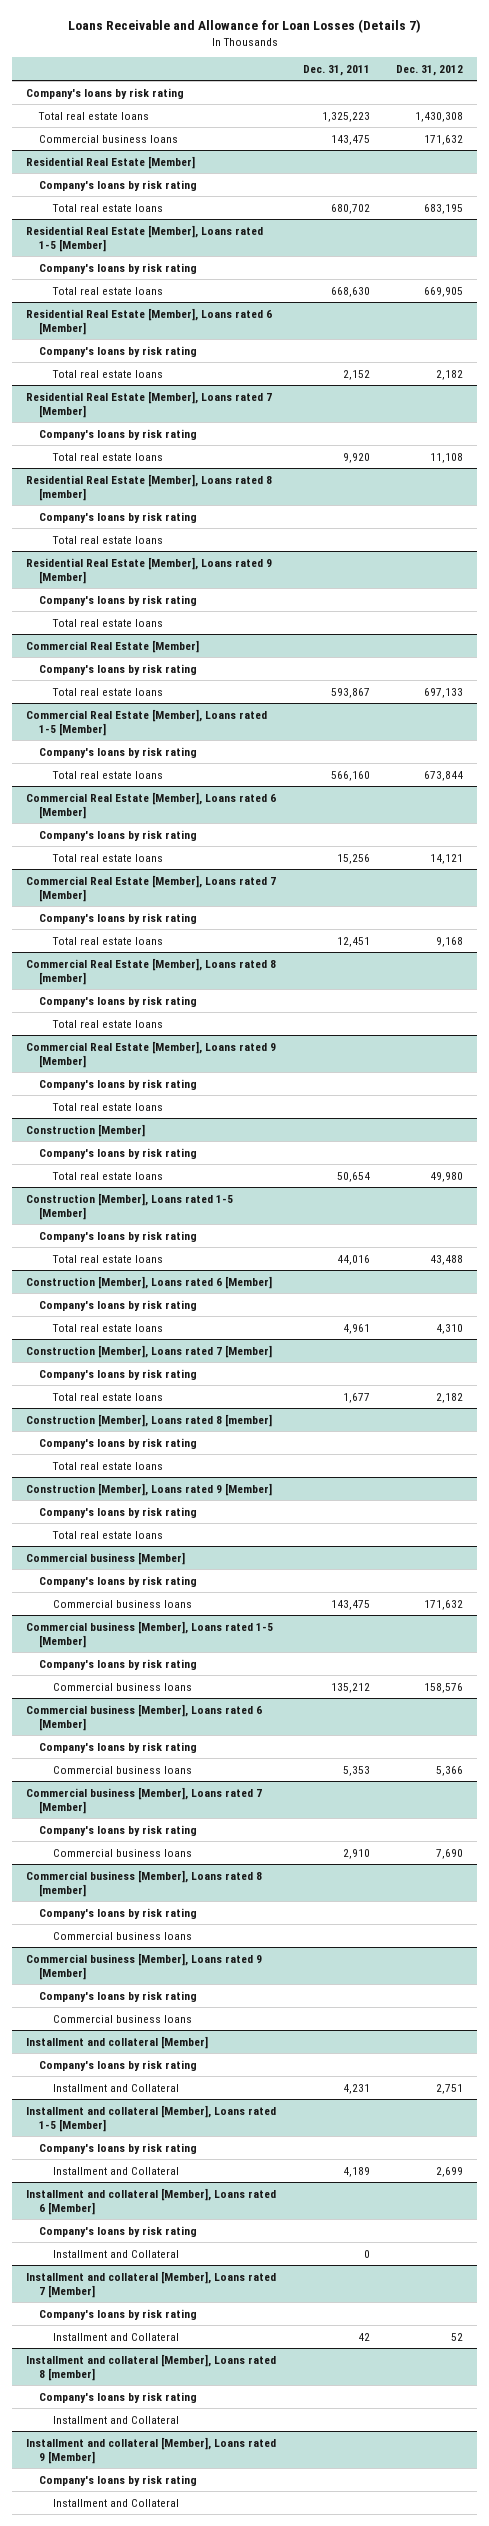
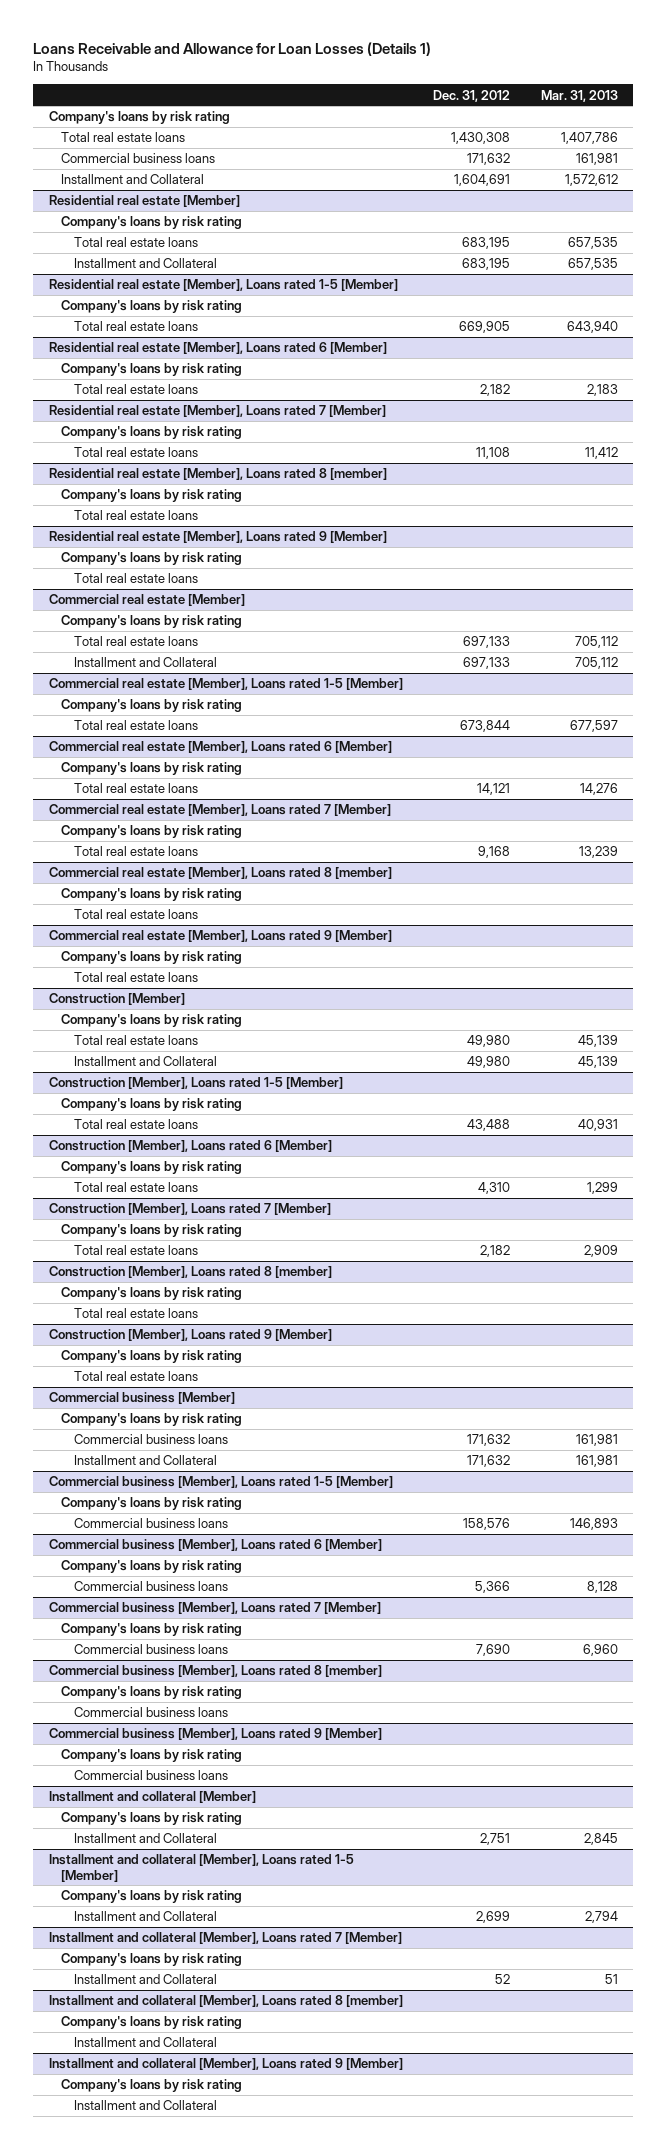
[67,19,421,34] Loans Receivable and Allowance for Loan Losses (Details 7) -> [33,41,432,56] Loans Receivable and Allowance for Loan Losses (Details 1)
[302,64,370,76] Dec. 31, 2011 -> none
none -> [540,89,618,102] Mar. 31, 2013
none -> [61,174,205,185] Installment and Collateral
[25,155,195,169] Residential Real Estate [Member] -> [48,195,240,208] Residential real estate [Member]
none -> [74,258,218,269] Installment and Collateral
[25,224,263,252] Residential Real Estate [Member], Loans rated 1-5 [Member] -> [48,279,398,292] Residential real estate [Member], Loans rated 1-5 [Member]
[25,307,272,335] Residential Real Estate [Member], Loans rated 6 [Member] -> [48,342,387,355] Residential real estate [Member], Loans rated 6 [Member]
[25,390,272,418] Residential Real Estate [Member], Loans rated 7 [Member] -> [48,405,386,418] Residential real estate [Member], Loans rated 7 [Member]
[25,473,272,501] Residential Real Estate [Member], Loans rated 8 [member] -> [48,468,387,481] Residential real estate [Member], Loans rated 8 [member]
[25,556,272,584] Residential Real Estate [Member], Loans rated 9 [Member] -> [48,531,387,544] Residential real estate [Member], Loans rated 9 [Member]
[25,639,199,653] Commercial Real Estate [Member] -> [48,594,245,607] Commercial real estate [Member]
none -> [74,657,218,668] Installment and Collateral
[25,708,267,736] Commercial Real Estate [Member], Loans rated 1-5 [Member] -> [48,678,403,691] Commercial real estate [Member], Loans rated 1-5 [Member]
[25,791,276,819] Commercial Real Estate [Member], Loans rated 6 [Member] -> [48,741,392,754] Commercial real estate [Member], Loans rated 6 [Member]
[25,874,276,902] Commercial Real Estate [Member], Loans rated 7 [Member] -> [48,804,391,817] Commercial real estate [Member], Loans rated 7 [Member]
[25,957,276,985] Commercial Real Estate [Member], Loans rated 8 [member] -> [48,867,392,880] Commercial real estate [Member], Loans rated 8 [member]
[25,1040,276,1068] Commercial Real Estate [Member], Loans rated 9 [Member] -> [48,930,392,943] Commercial real estate [Member], Loans rated 9 [Member]
none -> [74,1056,218,1067] Installment and Collateral
none -> [74,1455,218,1466] Installment and Collateral
[25,2187,276,2215] Installment and collateral [Member], Loans rated 6 [Member] -> none
[39,2225,198,2237] Company's loans by risk rating -> none
[52,2249,179,2258] Installment and Collateral -> none

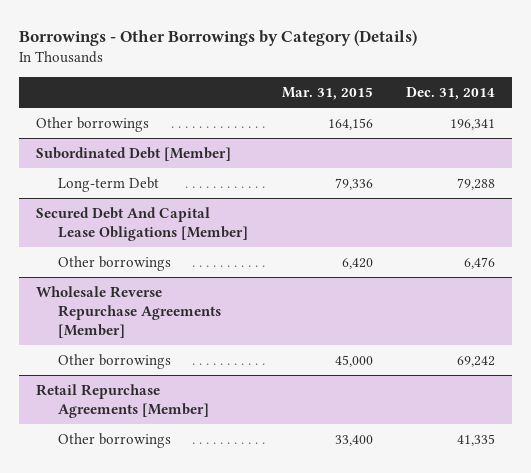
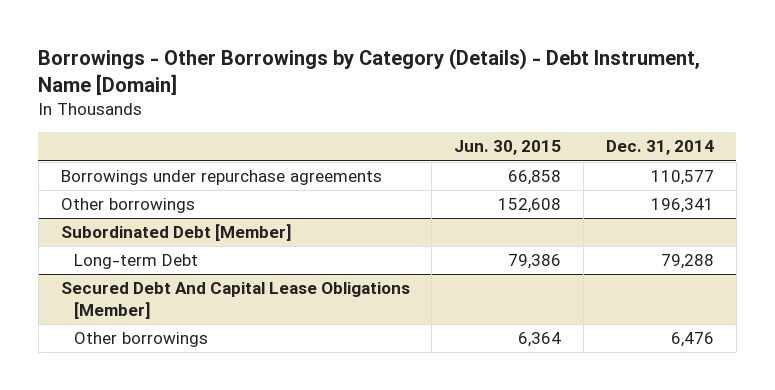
[19,30,418,47] Borrowings - Other Borrowings by Category (Details) -> [38,47,701,95] Borrowings - Other Borrowings by Category (Details) - Debt Instrument, Name [Domain]
[281,87,373,101] Mar. 31, 2015 -> none
none -> [454,140,562,156] Jun. 30, 2015
none -> [60,170,382,186] Borrowings under repurchase agreements
[35,285,222,339] Wholesale Reverse Repurchase Agreements [Member] -> none
[58,353,172,369] Other borrowings -> none
[35,383,210,419] Retail Repurchase Agreements [Member] -> none
[58,432,172,448] Other borrowings -> none

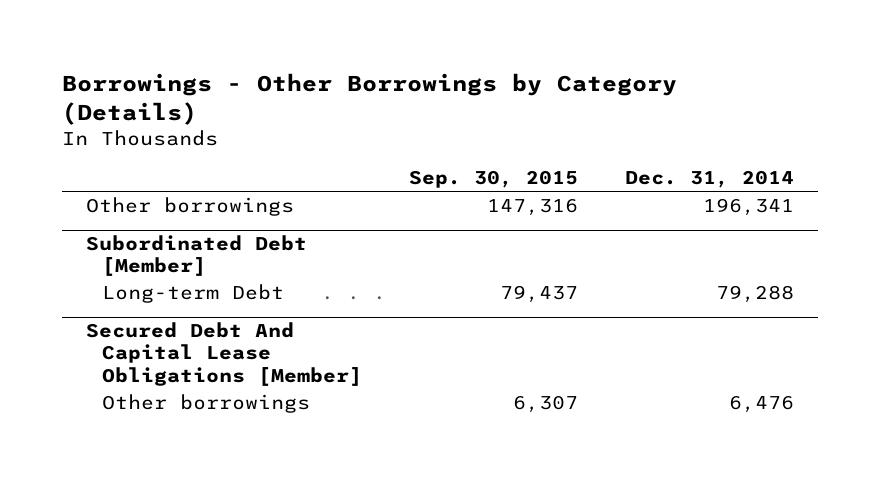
[38,47,701,95] Borrowings - Other Borrowings by Category (Details) - Debt Instrument, Name [Domain] -> [62,73,678,126] Borrowings - Other Borrowings by Category (Details)
[454,140,562,156] Jun. 30, 2015 -> none
none -> [409,170,579,189] Sep. 30, 2015
[60,170,382,186] Borrowings under repurchase agreements -> none

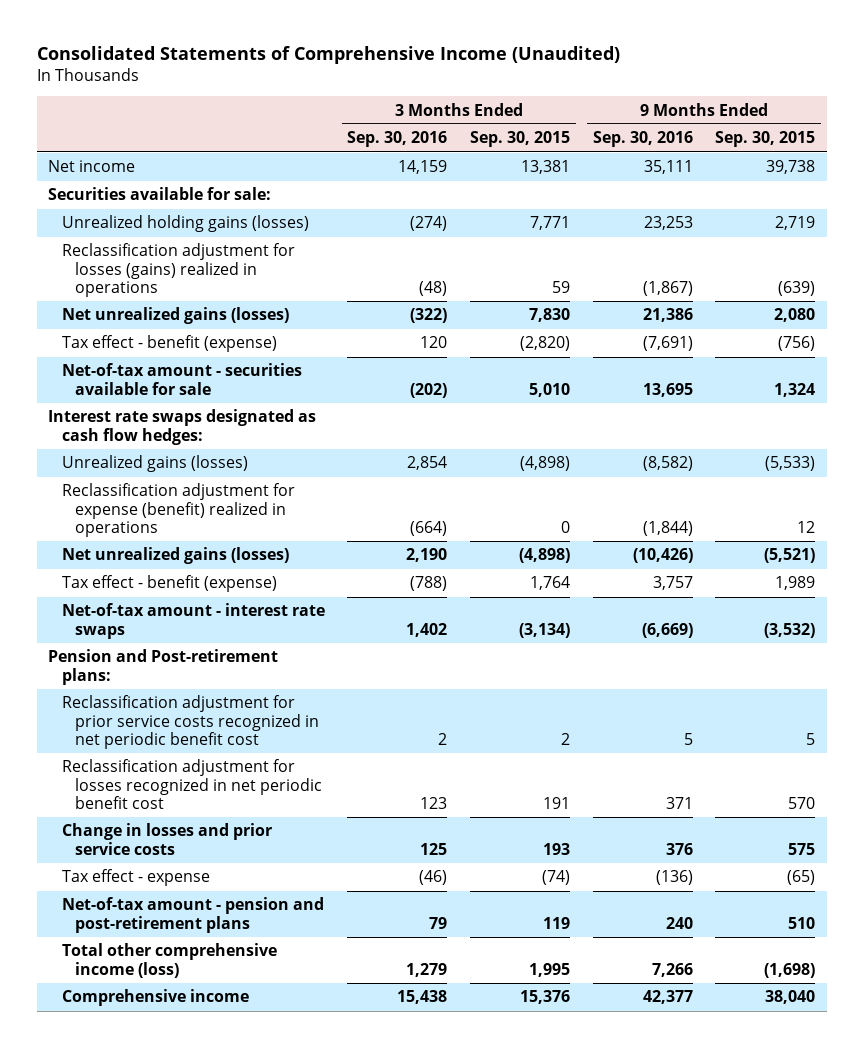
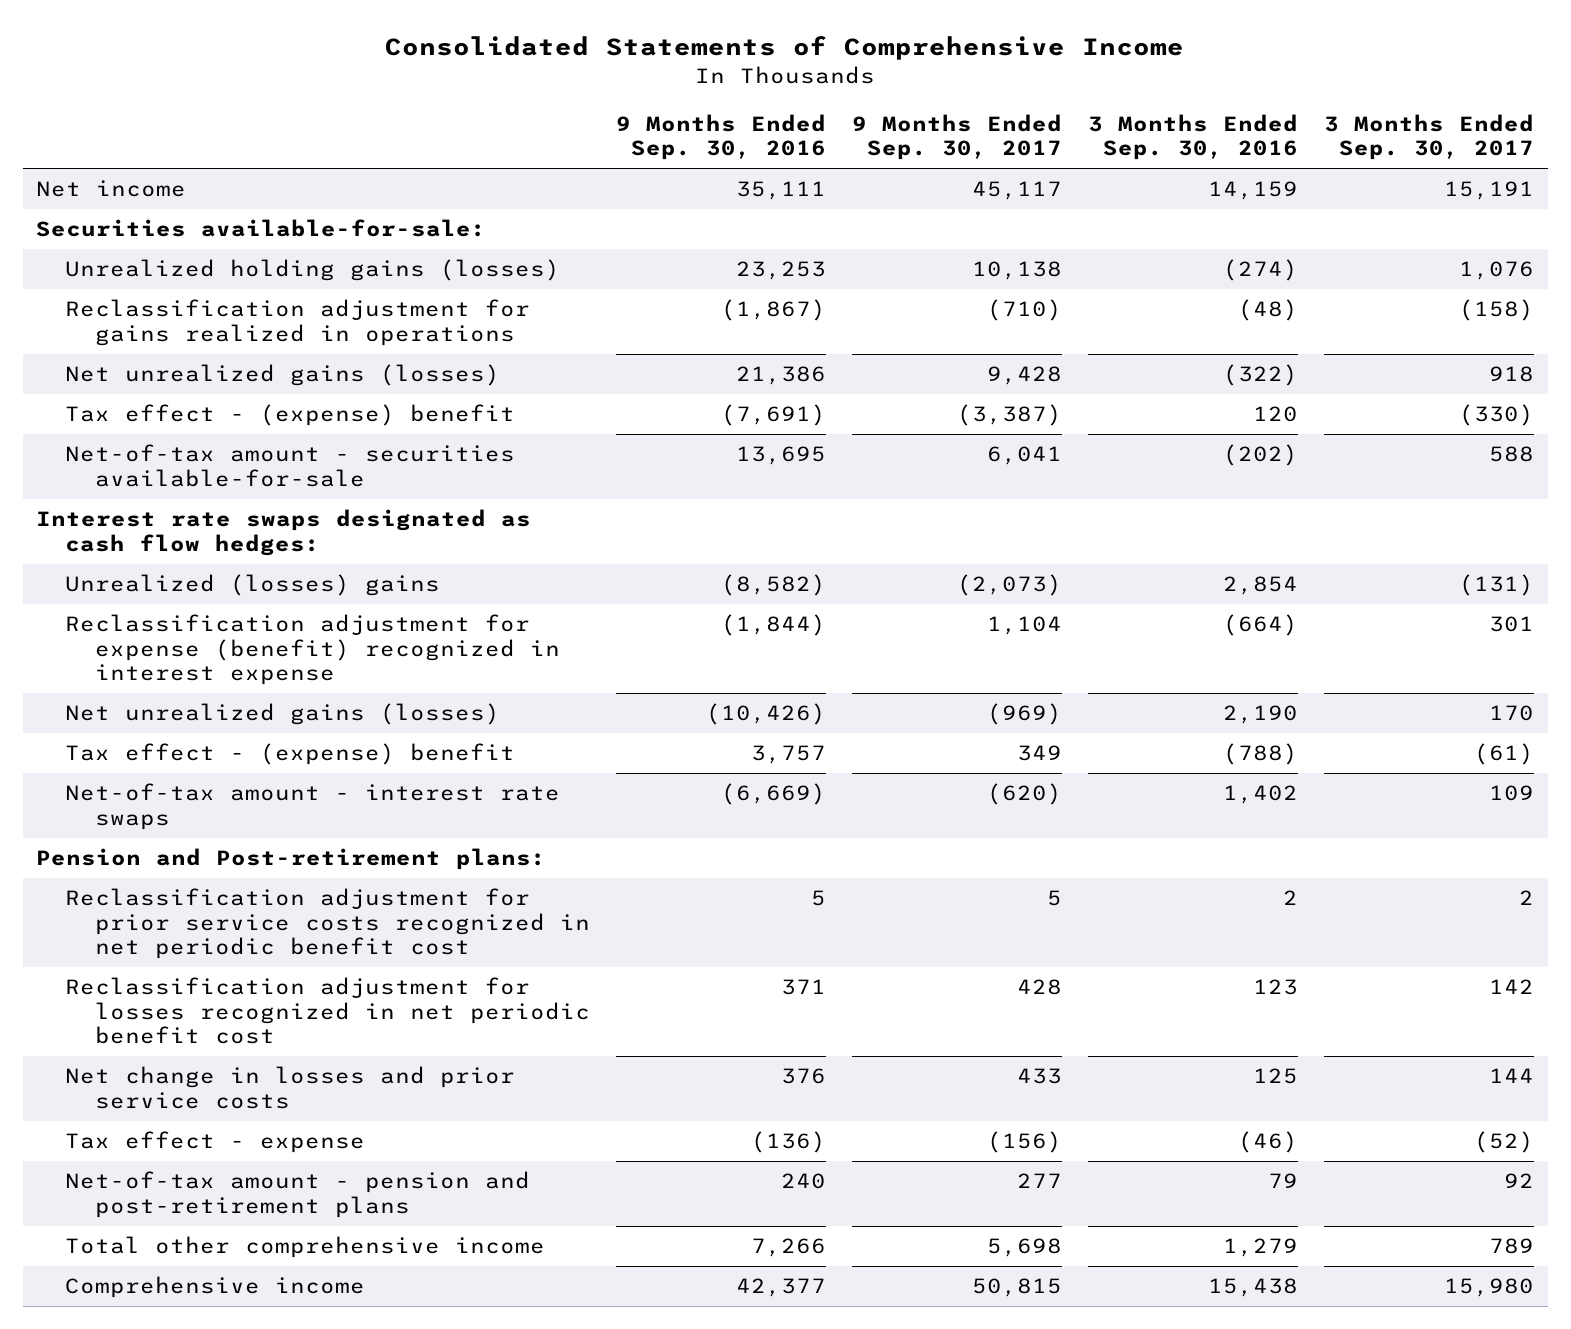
[36,46,620,65] Consolidated Statements of Comprehensive Income (Unaudited) -> [385,36,1185,61] Consolidated Statements of Comprehensive Income
[469,131,570,148] Sep. 30, 2015 -> none
[715,131,816,148] Sep. 30, 2015 -> none
none -> [852,113,1063,161] 9 Months Ended Sep. 30, 2017
none -> [1324,113,1535,161] 3 Months Ended Sep. 30, 2017
[47,187,271,201] Securities available for sale: -> [36,219,487,238] Securities available-for-sale:
[61,243,295,297] Reclassification adjustment for losses (gains) realized in operations -> [65,299,531,346] Reclassification adjustment for gains realized in operations
[61,335,277,353] Tax effect - benefit (expense) -> [65,404,516,427] Tax effect - (expense) benefit
[61,363,302,395] Net-of-tax amount - securities available for sale -> [65,444,516,487] Net-of-tax amount - securities available-for-sale
[61,455,248,473] Unrealized gains (losses) -> [65,574,441,597] Unrealized (losses) gains
[61,483,295,537] Reclassification adjustment for expense (benefit) realized in operations -> [65,614,560,686] Reclassification adjustment for expense (benefit) recognized in interest expense
[61,575,277,593] Tax effect - benefit (expense) -> [65,743,516,766] Tax effect - (expense) benefit
[61,823,272,855] Change in losses and prior service costs -> [65,1066,516,1109] Net change in losses and prior service costs
[61,943,277,978] Total other comprehensive income (loss) -> [65,1236,546,1259] Total other comprehensive income

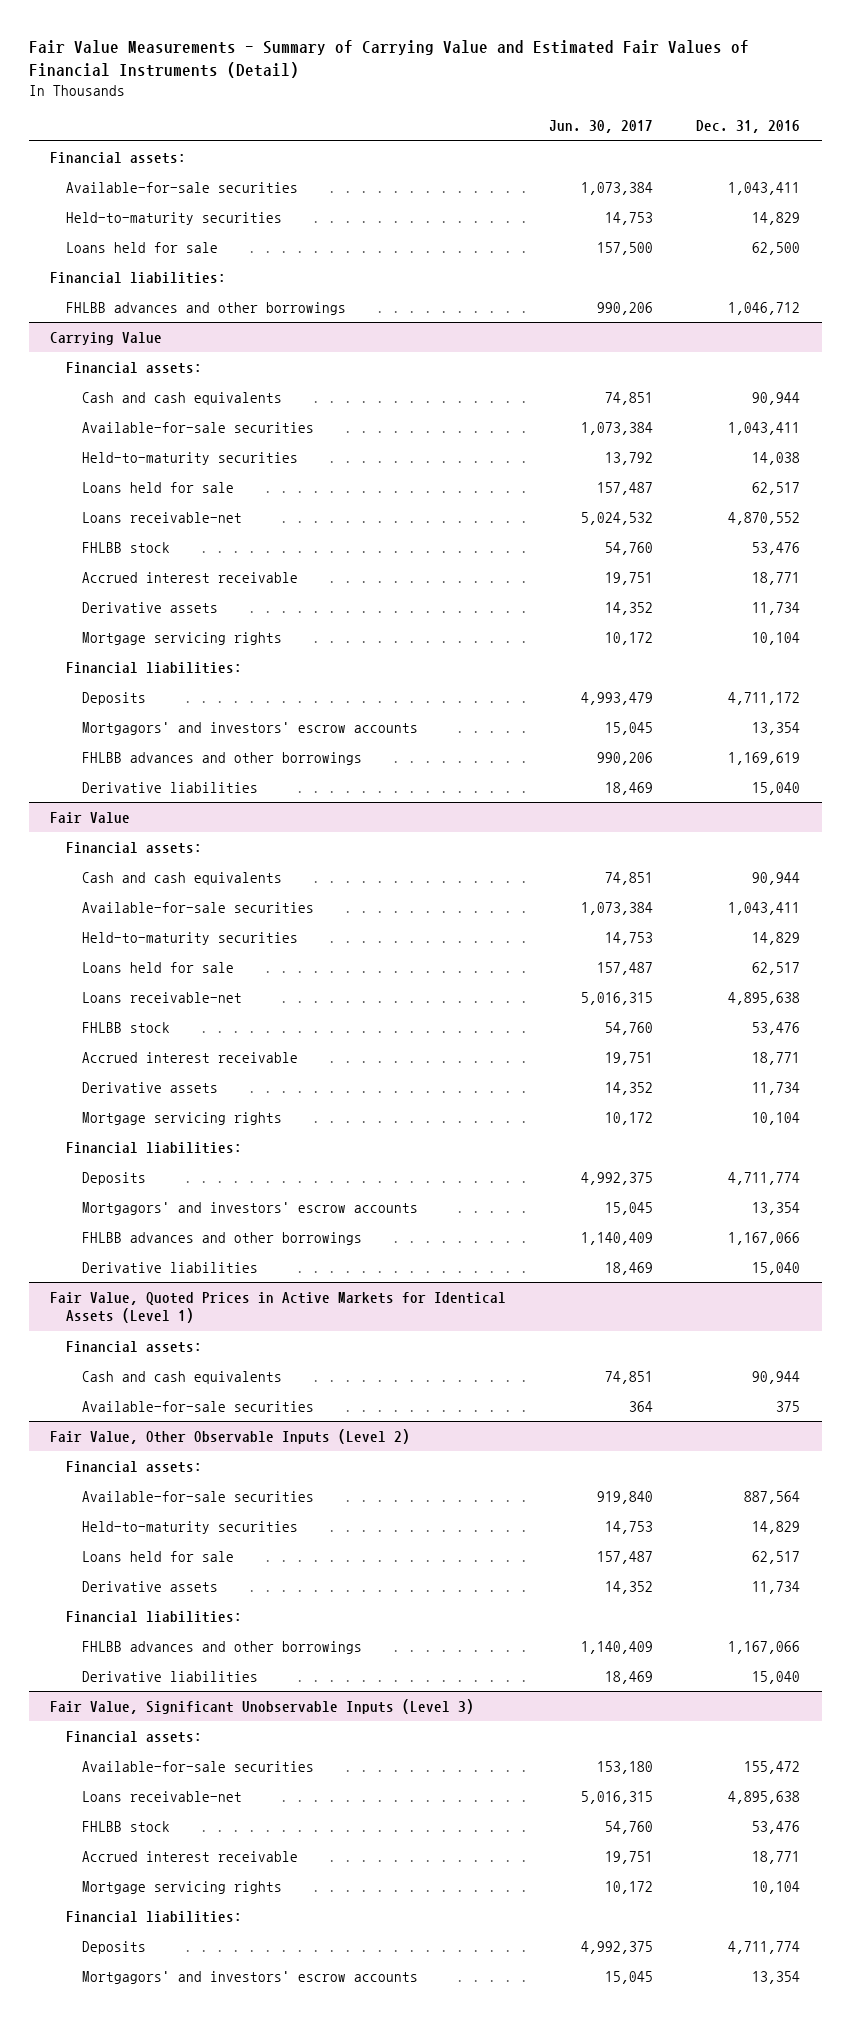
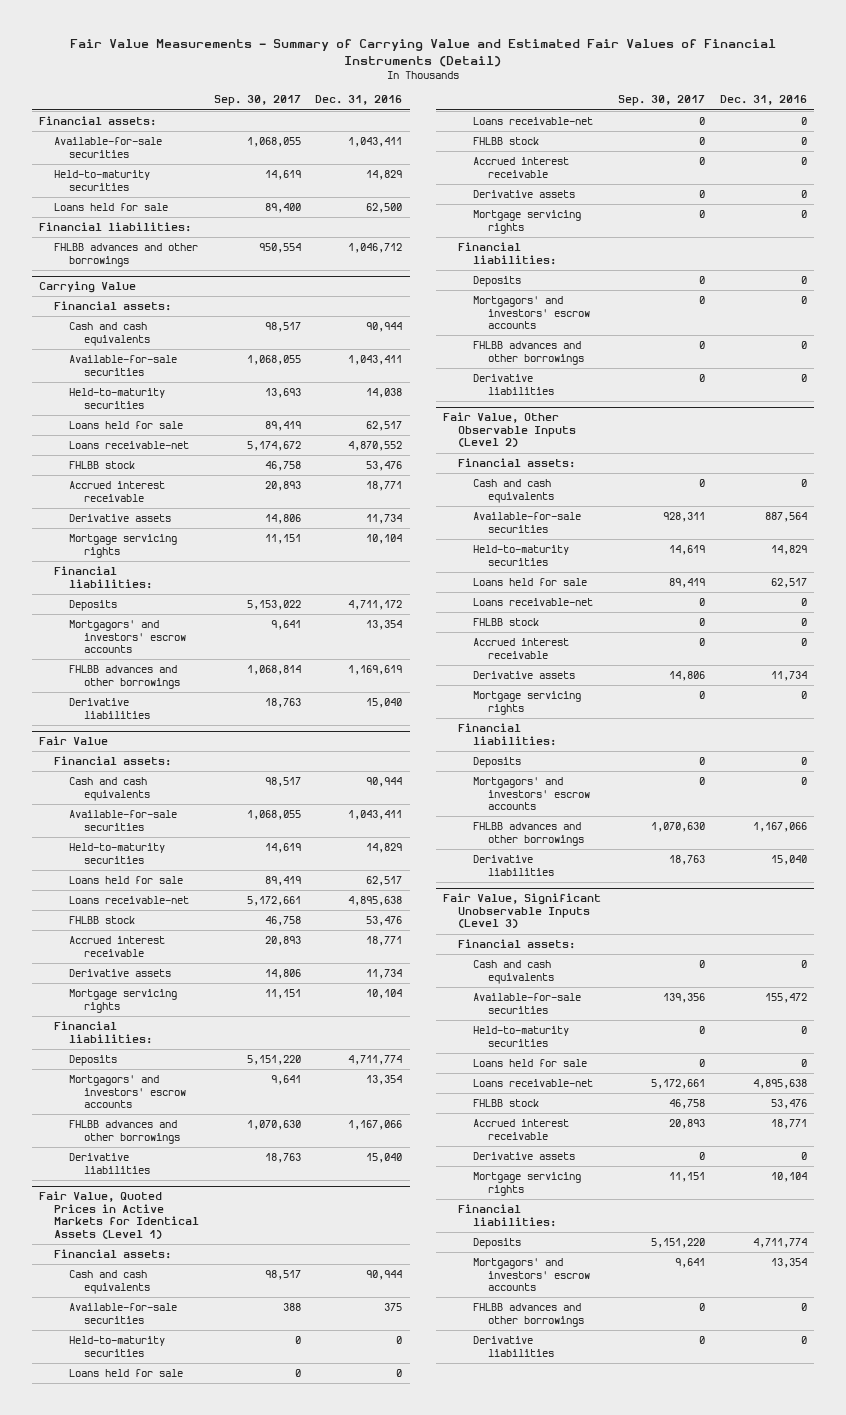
[549,120,654,134] Jun. 30, 2017 -> none
none -> [213,95,301,107] Sep. 30, 2017
none -> [69,1336,166,1357] Held-to-maturity securities
none -> [69,1369,184,1378] Loans held for sale
none -> [473,117,594,126] Loans receivable-net
none -> [473,137,540,146] FHLBB stock
none -> [473,157,570,178] Accrued interest receivable
none -> [473,190,576,199] Derivative assets
none -> [473,210,582,234] Mortgage servicing rights
none -> [458,242,557,265] Financial liabilities:
none -> [473,276,522,288] Deposits
none -> [473,296,591,330] Mortgagors' and investors' escrow accounts
none -> [473,341,585,365] FHLBB advances and other borrowings
none -> [473,374,555,395] Derivative liabilities
none -> [473,479,555,503] Cash and cash equivalents
none -> [473,598,594,607] Loans receivable-net
none -> [473,618,540,627] FHLBB stock
none -> [473,638,570,659] Accrued interest receivable
none -> [473,691,582,715] Mortgage servicing rights
none -> [473,757,522,769] Deposits
none -> [473,777,591,811] Mortgagors' and investors' escrow accounts
none -> [473,960,555,984] Cash and cash equivalents
none -> [473,1026,570,1047] Held-to-maturity securities
none -> [473,1059,588,1068] Loans held for sale
none -> [473,1152,576,1161] Derivative assets
none -> [473,1303,585,1327] FHLBB advances and other borrowings
none -> [473,1336,555,1357] Derivative liabilities

